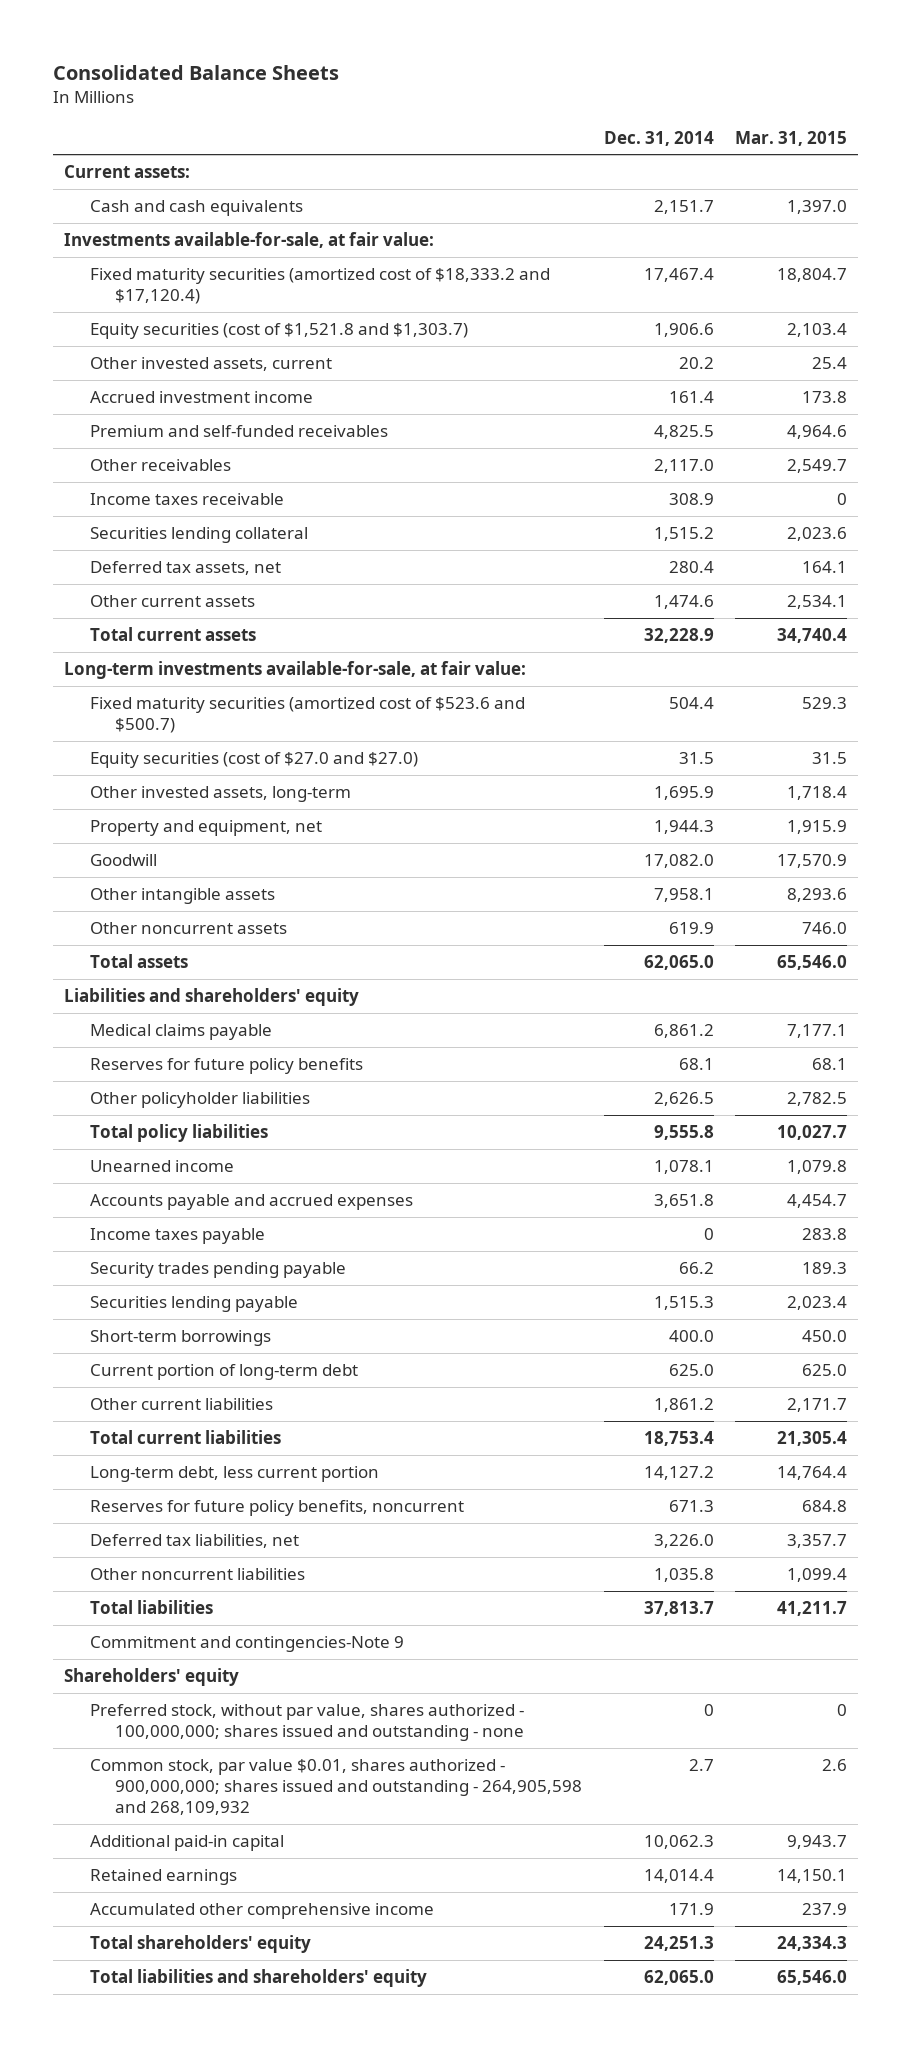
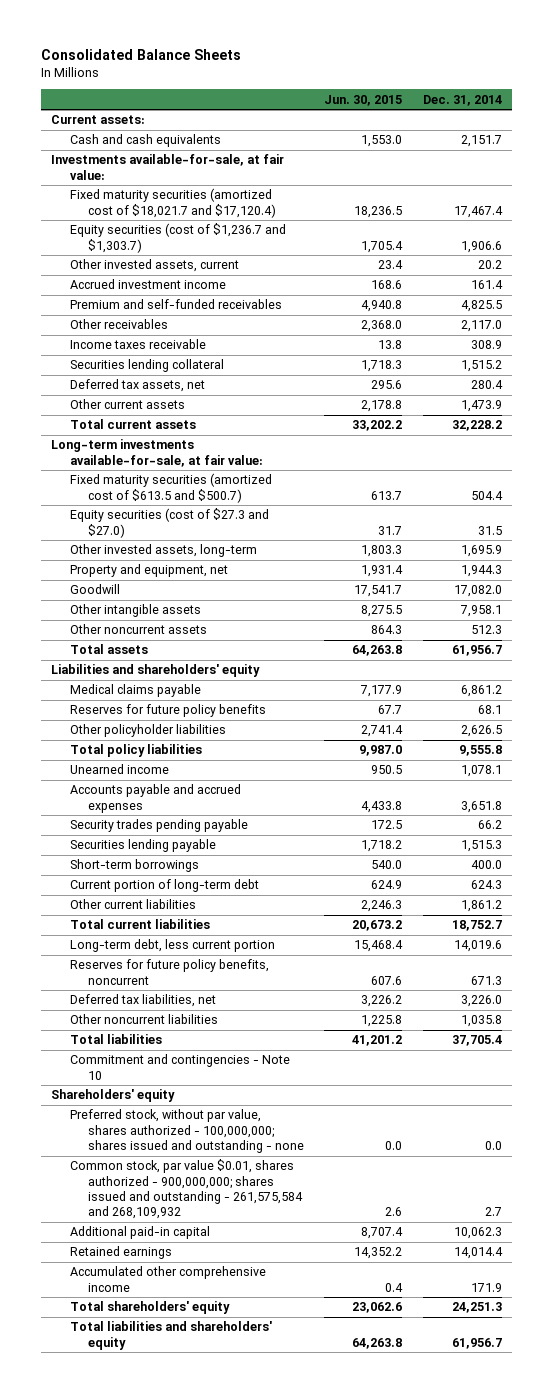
[734,130,847,146] Mar. 31, 2015 -> none
none -> [324,94,403,106] Jun. 30, 2015
[89,268,550,305] Fixed maturity securities (amortized cost of $18,333.2 and $17,120.4) -> [69,188,276,218] Fixed maturity securities (amortized cost of $18,021.7 and $17,120.4)
[89,323,468,340] Equity securities (cost of $1,521.8 and $1,303.7) -> [69,223,286,253] Equity securities (cost of $1,236.7 and $1,303.7)
[653,595,714,610] 1,474.6 -> [461,400,503,413] 1,473.9
[643,628,714,644] 32,228.9 -> [452,420,503,432] 32,228.2
[89,697,525,734] Fixed maturity securities (amortized cost of $523.6 and $500.7) -> [69,473,272,503] Fixed maturity securities (amortized cost of $613.5 and $500.7)
[89,752,418,769] Equity securities (cost of $27.0 and $27.0) -> [69,508,269,538] Equity securities (cost of $27.3 and $27.0)
[668,922,714,935] 619.9 -> [471,625,503,635] 512.3
[643,955,714,971] 62,065.0 -> [452,645,503,657] 61,956.7
[89,1228,265,1245] Income taxes payable -> none
[668,1364,714,1377] 625.0 -> [471,880,503,890] 624.3
[643,1431,714,1447] 18,753.4 -> [452,920,503,932] 18,752.7
[643,1466,714,1481] 14,127.2 -> [454,940,503,953] 14,019.6
[643,1601,714,1617] 37,813.7 -> [452,1035,503,1047] 37,705.4
[89,1636,404,1653] Commitment and contingencies-Note 9 -> [69,1054,290,1080] Commitment and contingencies - Note 10
[703,1704,714,1717] 0 -> [485,1141,503,1151] 0.0
[89,1759,583,1815] Common stock, par value $0.01, shares authorized - 900,000,000; shares issued and outstanding - 264,905,598 and 268,109,932 -> [69,1159,303,1220] Common stock, par value $0.01, shares authorized - 900,000,000; shares issued and outstanding - 261,575,584 and 268,109,932
[643,1970,714,1986] 62,065.0 -> [452,1337,503,1349] 61,956.7

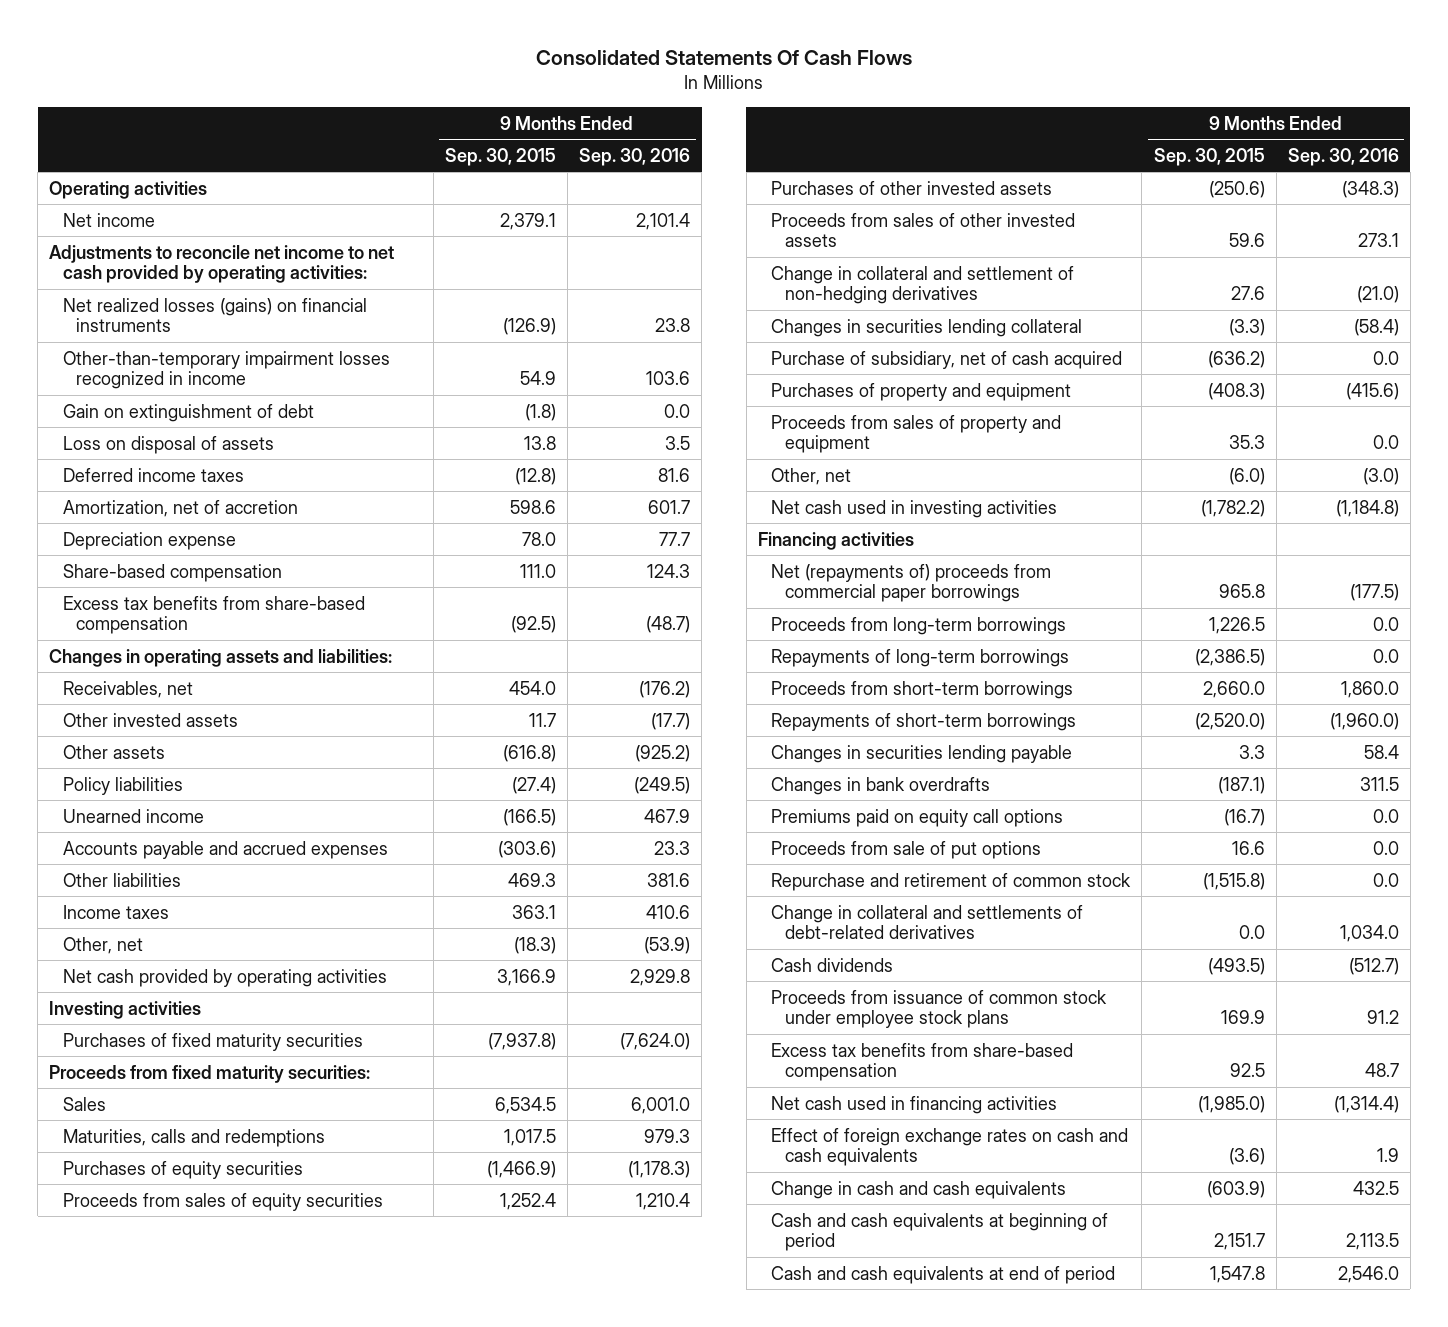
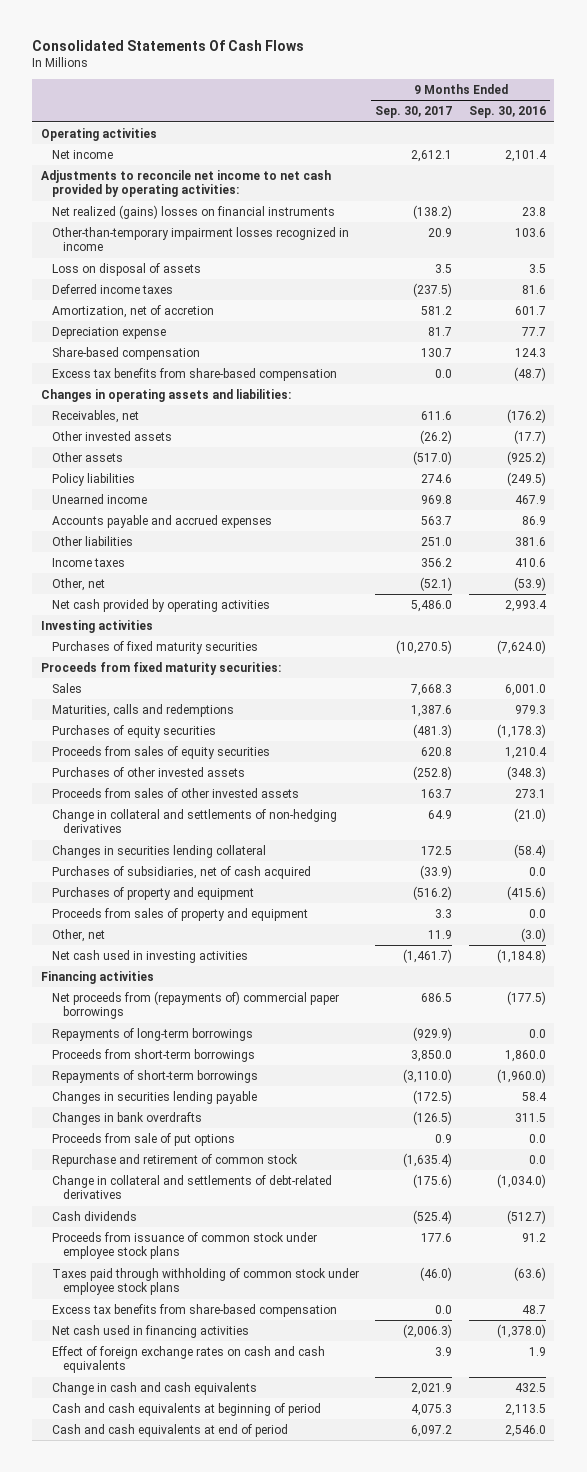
[444,147,556,166] Sep. 30, 2015 -> none
none -> [375,106,453,119] Sep. 30, 2017
[62,297,367,333] Net realized losses (gains) on financial instruments -> [51,204,335,219] Net realized (gains) losses on financial instruments
[62,403,314,422] Gain on extinguishment of debt -> none
[654,840,691,855] 23.3 -> [522,515,547,525] 86.9
[630,968,691,986] 2,929.8 -> [505,599,548,612] 2,993.4
[771,265,1075,305] Change in collateral and settlement of non-hedging derivatives -> [51,808,337,834] Change in collateral and settlements of non-hedging derivatives
[771,350,1123,369] Purchase of subsidiary, net of cash acquired -> [51,865,311,879] Purchases of subsidiaries, net of cash acquired
[771,616,1067,635] Proceeds from long-term borrowings -> none
[771,563,1052,603] Net (repayments of) proceeds from commercial paper borrowings -> [51,990,339,1020] Net proceeds from (repayments of) commercial paper borrowings
[771,808,1064,827] Premiums paid on equity call options -> none
[1339,925,1399,943] 1,034.0 -> [497,1173,547,1188] (1,034.0)
none -> [51,1267,359,1296] Taxes paid through withholding of common stock under employee stock plans
[1333,1095,1399,1113] (1,314.4) -> [497,1323,547,1338] (1,378.0)

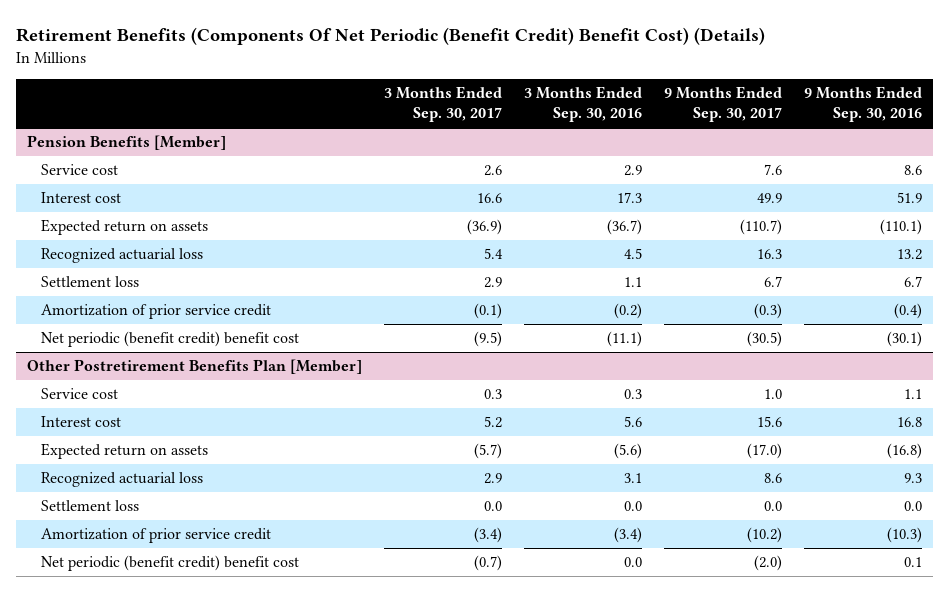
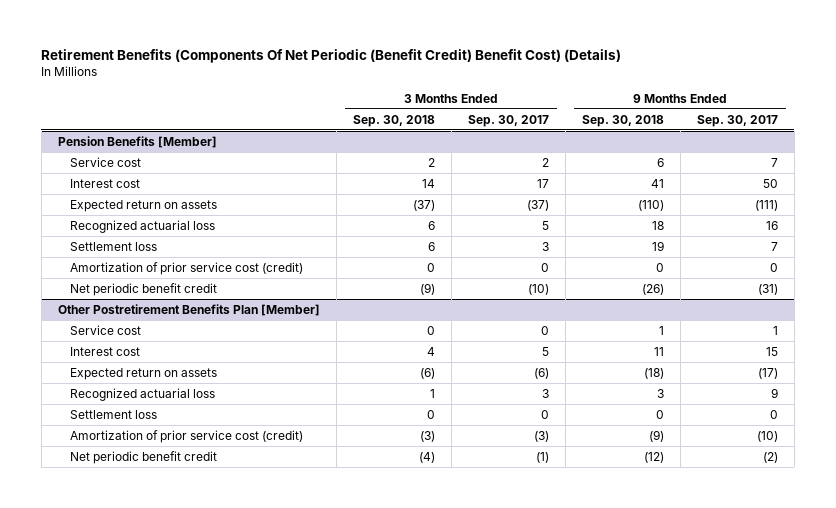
[524,86,643,123] 3 Months Ended Sep. 30, 2016 -> none
[804,86,923,123] 9 Months Ended Sep. 30, 2016 -> none
none -> [352,114,435,127] Sep. 30, 2018
none -> [581,114,664,127] Sep. 30, 2018
[484,165,503,177] 2.6 -> [541,157,549,167] 2
[764,164,783,176] 7.6 -> [770,157,778,167] 7
[477,193,503,204] 16.6 -> [536,178,549,188] 17
[757,193,783,204] 49.9 -> [762,178,778,188] 50
[467,219,503,236] (36.9) -> [526,199,549,211] (37)
[740,219,783,236] (110.7) -> [754,199,778,211] (111)
[484,248,504,260] 5.4 -> [541,220,549,230] 5
[757,249,783,260] 16.3 -> [765,220,778,230] 16
[484,277,503,289] 2.9 -> [541,241,549,251] 3
[764,276,783,288] 6.7 -> [770,241,778,251] 7
[41,304,272,320] Amortization of prior service credit -> [69,261,303,275] Amortization of prior service cost (credit)
[474,303,503,320] (0.1) -> [540,262,549,272] 0
[754,303,783,320] (0.3) -> [769,262,778,272] 0
[41,331,300,348] Net periodic (benefit credit) benefit cost -> [69,282,217,296] Net periodic benefit credit
[474,331,503,348] (9.5) -> [527,283,549,295] (10)
[747,331,783,348] (30.5) -> [757,283,778,295] (31)
[484,389,503,400] 0.3 -> [540,325,549,335] 0
[764,389,783,400] 1.0 -> [772,325,778,335] 1
[484,416,503,429] 5.2 -> [541,346,549,356] 5
[757,416,783,428] 15.6 -> [765,346,778,356] 15
[474,443,503,460] (5.7) -> [533,367,549,379] (6)
[747,443,783,460] (17.0) -> [757,367,778,379] (17)
[484,473,503,485] 2.9 -> [541,388,549,398] 3
[764,473,783,484] 8.6 -> [770,387,778,398] 9
[484,501,503,512] 0.0 -> [540,409,549,419] 0
[764,501,783,512] 0.0 -> [769,409,778,419] 0
[41,528,272,544] Amortization of prior service credit -> [69,429,303,443] Amortization of prior service cost (credit)
[474,527,503,544] (3.4) -> [533,430,549,442] (3)
[747,527,783,544] (10.2) -> [756,430,778,442] (10)
[41,555,300,572] Net periodic (benefit credit) benefit cost -> [69,450,217,464] Net periodic benefit credit
[474,555,503,572] (0.7) -> [535,451,549,463] (1)
[754,555,783,572] (2.0) -> [762,451,778,463] (2)

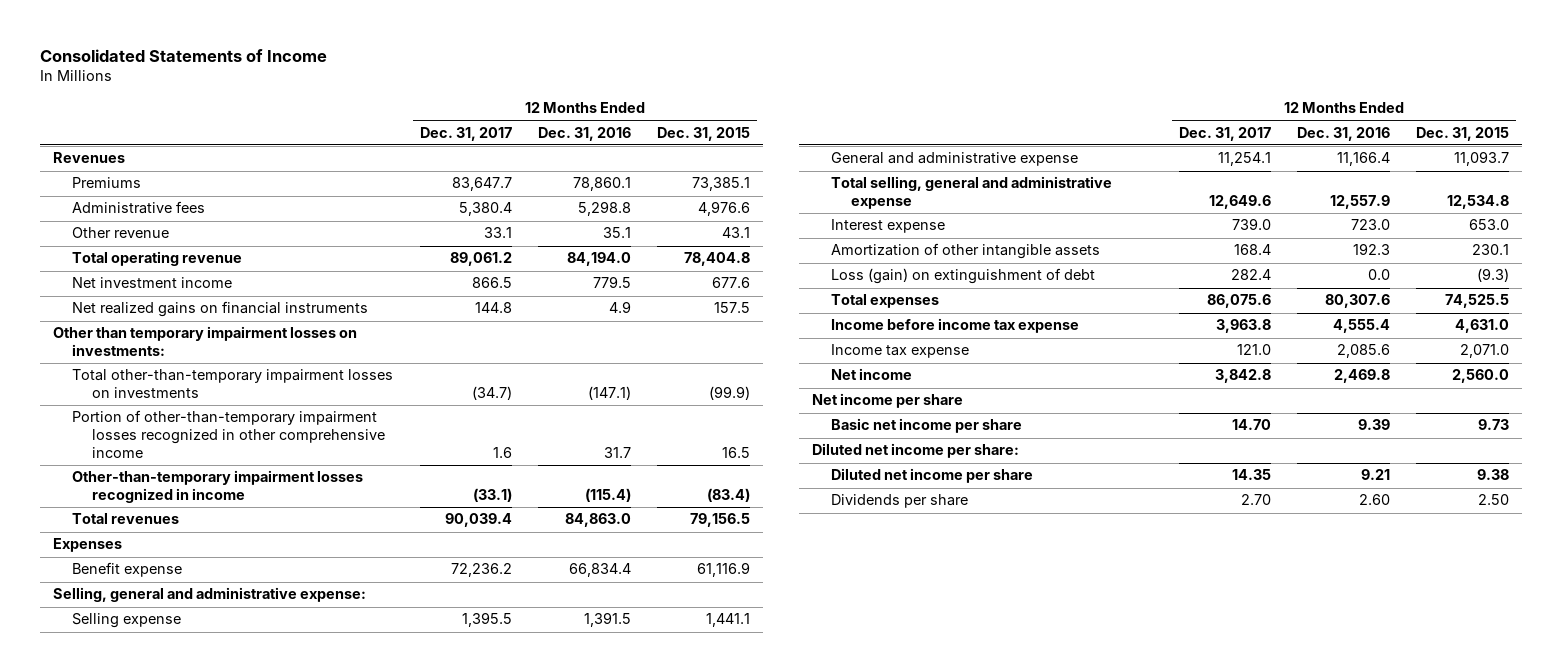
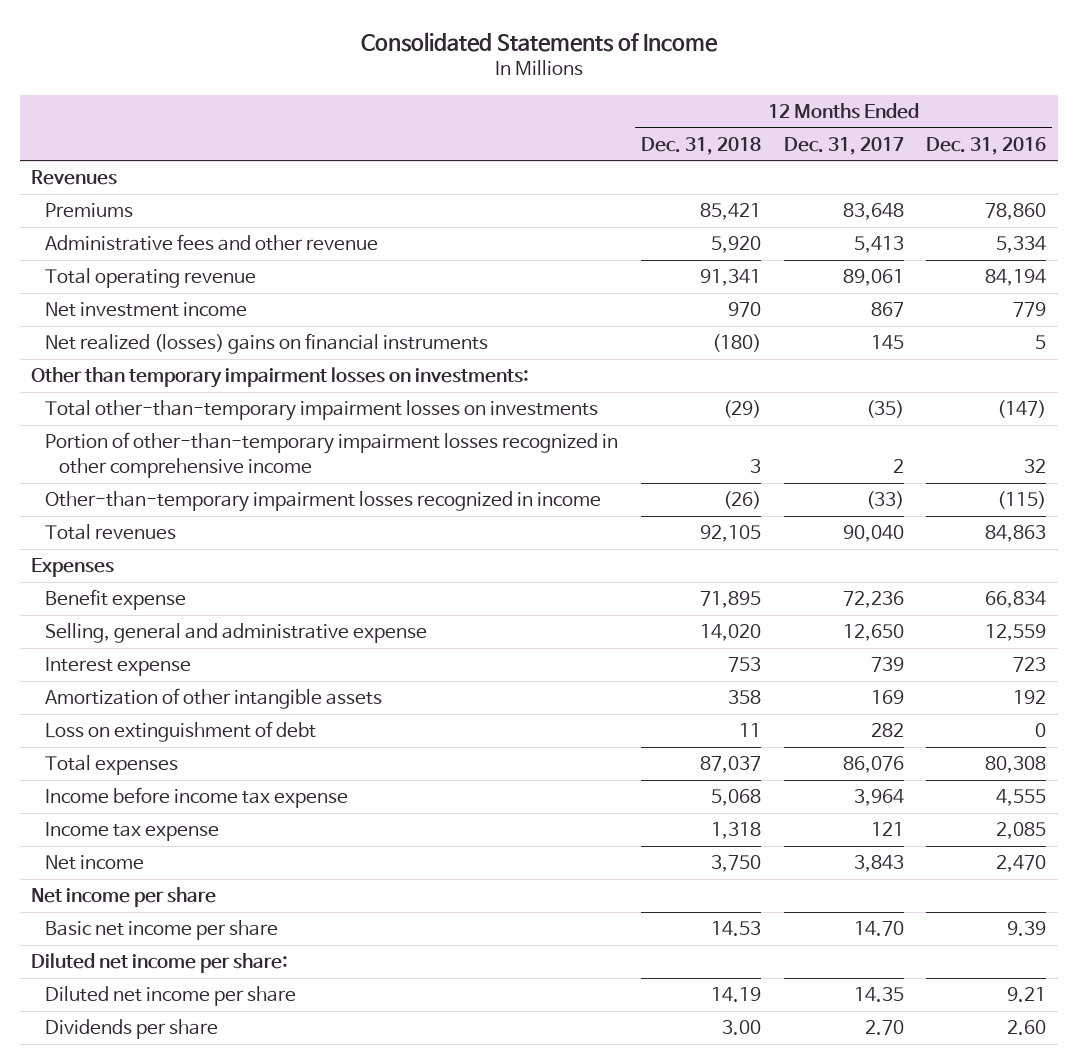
[657,126,751,141] Dec. 31, 2015 -> none
none -> [640,136,761,155] Dec. 31, 2018
[72,201,206,215] Administrative fees -> none
[451,177,512,192] 83,647.7 -> [842,203,904,221] 83,648
[573,177,632,192] 78,860.1 -> [985,203,1047,221] 78,860
[72,227,170,239] Other revenue -> [45,234,379,252] Administrative fees and other revenue
[483,227,512,239] 33.1 -> [853,236,904,254] 5,413
[603,227,632,239] 35.1 -> [996,236,1047,254] 5,334
[449,252,512,267] 89,061.2 -> [842,269,904,287] 89,061
[567,252,632,267] 84,194.0 -> [985,269,1047,287] 84,194
[471,277,512,289] 866.5 -> [870,302,904,318] 867
[593,276,632,289] 779.5 -> [1013,302,1047,318] 779
[72,301,369,318] Net realized gains on financial instruments -> [45,333,489,355] Net realized (losses) gains on financial instruments
[474,302,512,314] 144.8 -> [870,335,904,350] 145
[609,301,632,314] 4.9 -> [1035,335,1047,350] 5
[471,386,512,401] (34.7) -> [865,400,904,419] (35)
[588,386,632,401] (147.1) -> [997,400,1047,419] (147)
[492,446,512,458] 1.6 -> [892,459,904,474] 2
[604,446,632,458] 31.7 -> [1024,459,1047,474] 32
[472,488,512,503] (33.1) -> [865,491,904,510] (33)
[585,488,632,503] (115.4) -> [997,491,1047,510] (115)
[444,513,512,528] 90,039.4 -> [842,525,904,543] 90,040
[565,513,632,528] 84,863.0 -> [985,525,1047,543] 84,863
[53,587,367,603] Selling, general and administrative expense: -> none
[72,613,182,629] Selling expense -> none
[831,152,1079,167] General and administrative expense -> none
[450,563,512,578] 72,236.2 -> [842,591,904,609] 72,236
[569,563,632,578] 66,834.4 -> [985,591,1047,609] 66,834
[831,176,1113,210] Total selling, general and administrative expense -> [45,623,428,644] Selling, general and administrative expense
[1208,195,1271,210] 12,649.6 -> [842,624,904,642] 12,650
[1330,195,1391,210] 12,557.9 -> [985,624,1047,642] 12,559
[1231,218,1271,231] 739.0 -> [870,657,904,673] 739
[1351,219,1391,231] 723.0 -> [1013,657,1047,673] 723
[1233,244,1271,256] 168.4 -> [870,690,904,705] 169
[1353,243,1391,256] 192.3 -> [1013,690,1047,705] 192
[831,268,1096,285] Loss (gain) on extinguishment of debt -> [45,721,317,743] Loss on extinguishment of debt
[1230,269,1271,281] 282.4 -> [870,723,904,738] 282
[1368,269,1391,281] 0.0 -> [1035,723,1047,738] 0
[1206,294,1271,309] 86,075.6 -> [842,756,904,774] 86,076
[1325,294,1391,309] 80,307.6 -> [985,756,1047,774] 80,308
[1215,319,1271,334] 3,963.8 -> [853,789,904,807] 3,964
[1333,319,1391,334] 4,555.4 -> [996,789,1047,807] 4,555
[1236,344,1271,356] 121.0 -> [870,822,904,837] 121
[1337,344,1391,359] 2,085.6 -> [996,822,1047,840] 2,085
[1214,369,1271,384] 3,842.8 -> [853,855,904,873] 3,843
[1334,369,1391,384] 2,469.8 -> [996,855,1047,873] 2,470

